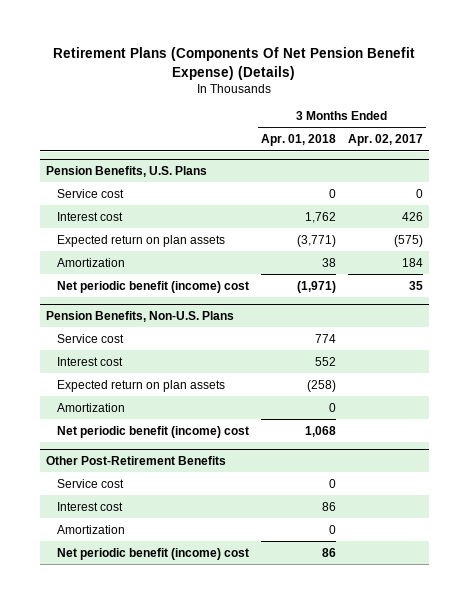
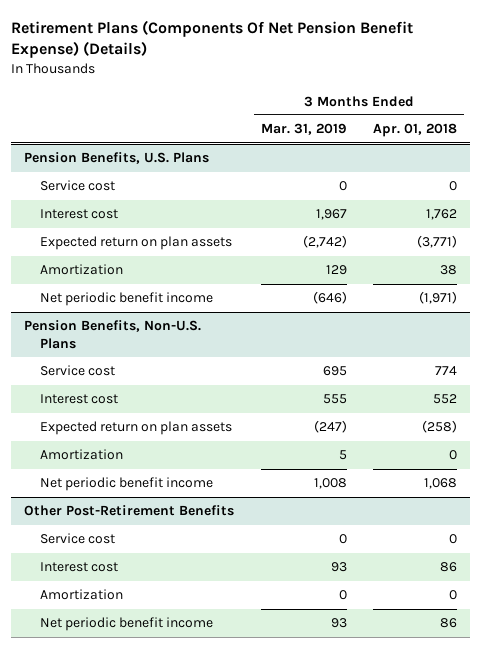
[347,134,423,147] Apr. 02, 2017 -> none
none -> [260,123,347,136] Mar. 31, 2019
[56,280,249,293] Net periodic benefit (income) cost -> [40,292,214,307] Net periodic benefit income
[56,425,249,438] Net periodic benefit (income) cost -> [40,477,214,492] Net periodic benefit income
[56,547,249,560] Net periodic benefit (income) cost -> [40,617,214,632] Net periodic benefit income

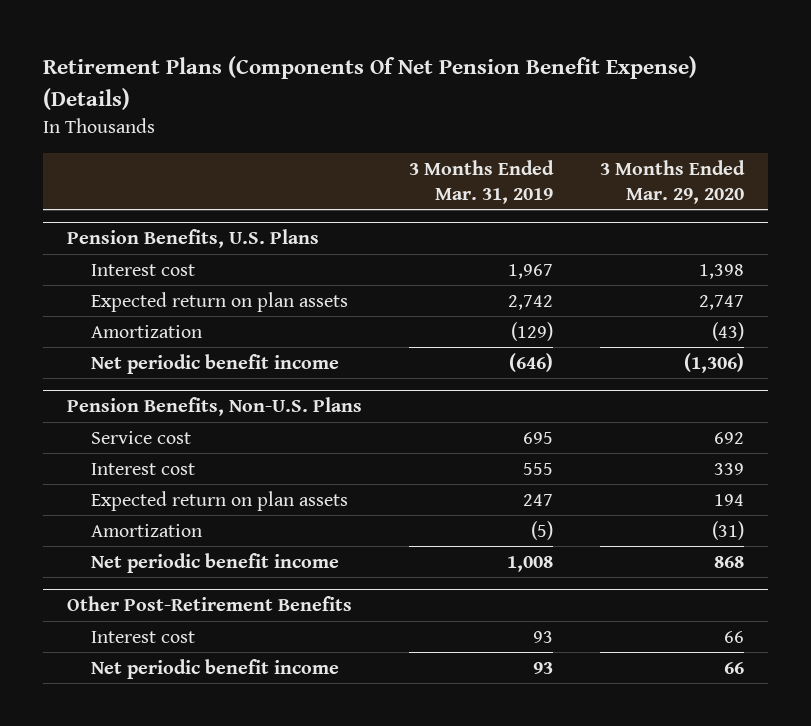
[373,123,458,138] Apr. 01, 2018 -> none
none -> [600,159,746,204] 3 Months Ended Mar. 29, 2020
[40,180,116,192] Service cost -> none
[302,235,347,249] (2,742) -> [508,294,554,310] 2,742
[325,265,347,276] 129 -> [511,321,554,341] (129)
[313,420,347,434] (247) -> [523,493,554,506] 247
[338,450,347,461] 5 -> [531,520,554,540] (5)
[40,533,116,545] Service cost -> none
[40,589,124,601] Amortization -> none

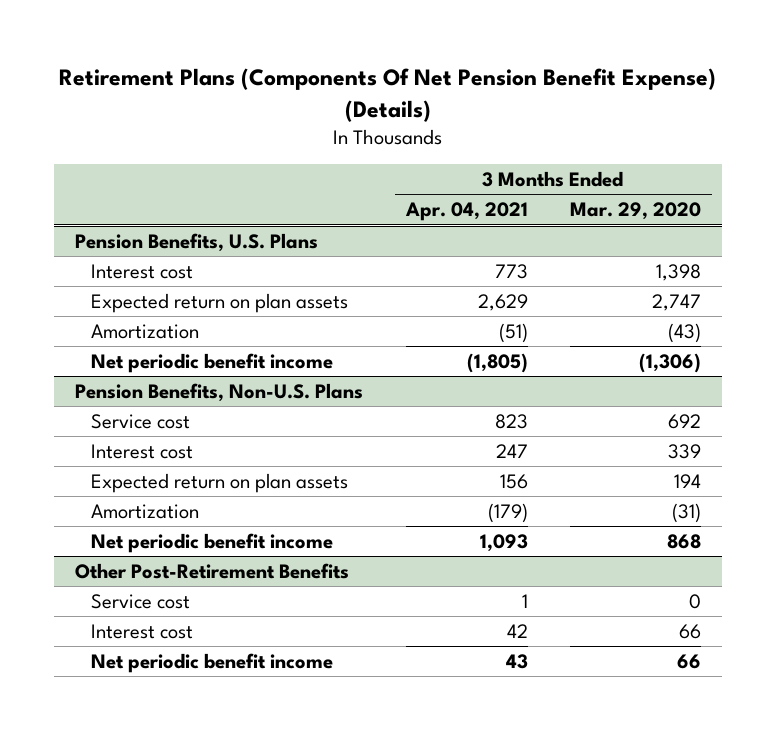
[409,159,555,204] 3 Months Ended Mar. 31, 2019 -> none
none -> [404,202,528,222] Apr. 04, 2021
none -> [90,593,190,609] Service cost

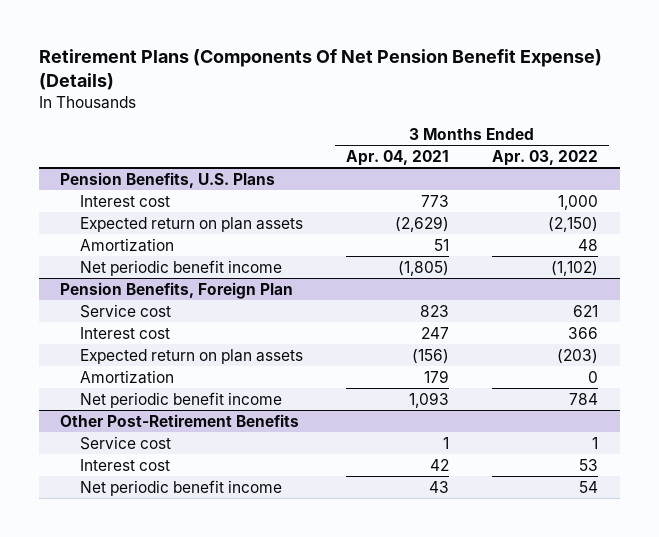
[570,202,702,221] Mar. 29, 2020 -> none
none -> [492,149,599,166] Apr. 03, 2022
[477,293,528,311] 2,629 -> [395,215,450,232] (2,629)
[498,322,528,343] (51) -> [434,238,450,251] 51
[75,382,364,402] Pension Benefits, Non-U.S. Plans -> none
none -> [60,281,294,299] Pension Benefits, Foreign Plan
[499,473,528,489] 156 -> [412,348,450,364] (156)
[487,502,528,523] (179) -> [424,369,450,383] 179

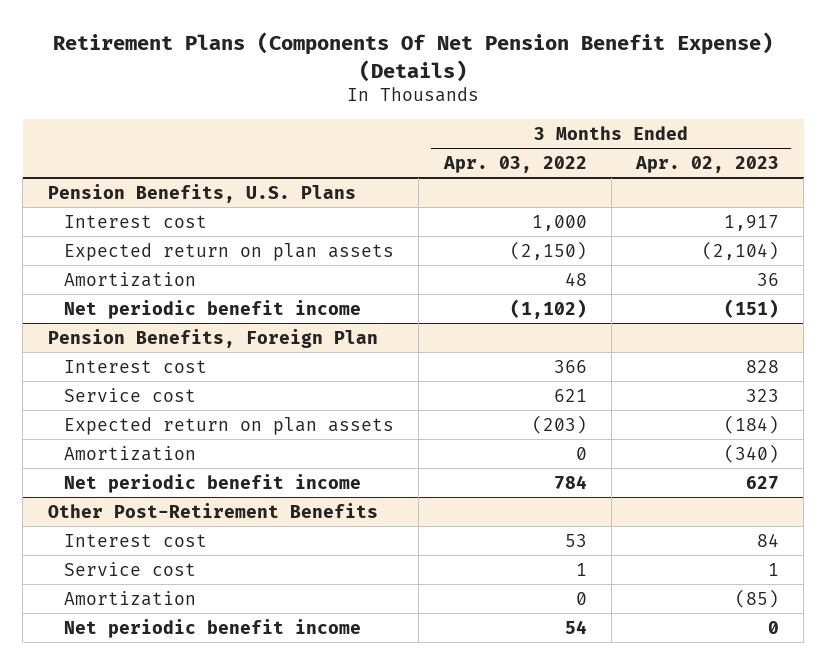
[346,149,450,166] Apr. 04, 2021 -> none
none -> [634,155,779,173] Apr. 02, 2023
[80,303,172,318] Service cost -> [64,387,197,402] Service cost
[80,435,172,450] Service cost -> [64,561,197,576] Service cost
none -> [64,590,197,606] Amortization

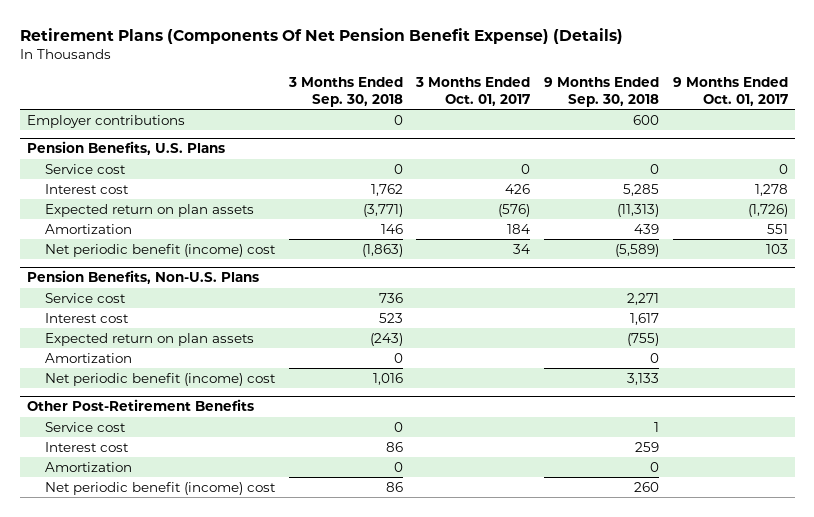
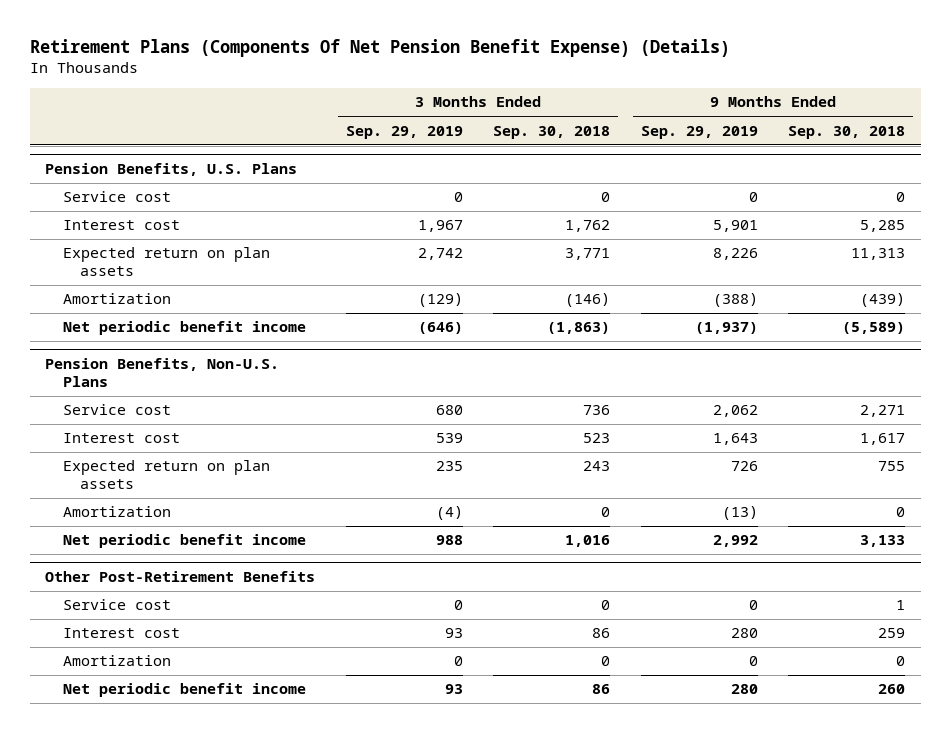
[415,77,531,106] 3 Months Ended Oct. 01, 2017 -> none
[672,77,788,106] 9 Months Ended Oct. 01, 2017 -> none
none -> [345,125,463,139] Sep. 29, 2019
none -> [640,125,758,139] Sep. 29, 2019
[26,114,185,128] Employer contributions -> none
[362,203,403,217] (3,771) -> [565,248,611,261] 3,771
[616,203,659,217] (11,313) -> [851,248,906,261] 11,313
[380,223,403,234] 146 -> [565,293,611,308] (146)
[633,223,659,234] 439 -> [860,293,906,308] (439)
[44,243,276,257] Net periodic benefit (income) cost -> [62,321,306,336] Net periodic benefit income
[369,332,403,346] (243) -> [583,461,611,472] 243
[626,332,659,346] (755) -> [878,461,906,472] 755
[44,372,276,386] Net periodic benefit (income) cost -> [62,534,306,549] Net periodic benefit income
[44,481,276,495] Net periodic benefit (income) cost -> [62,683,306,698] Net periodic benefit income

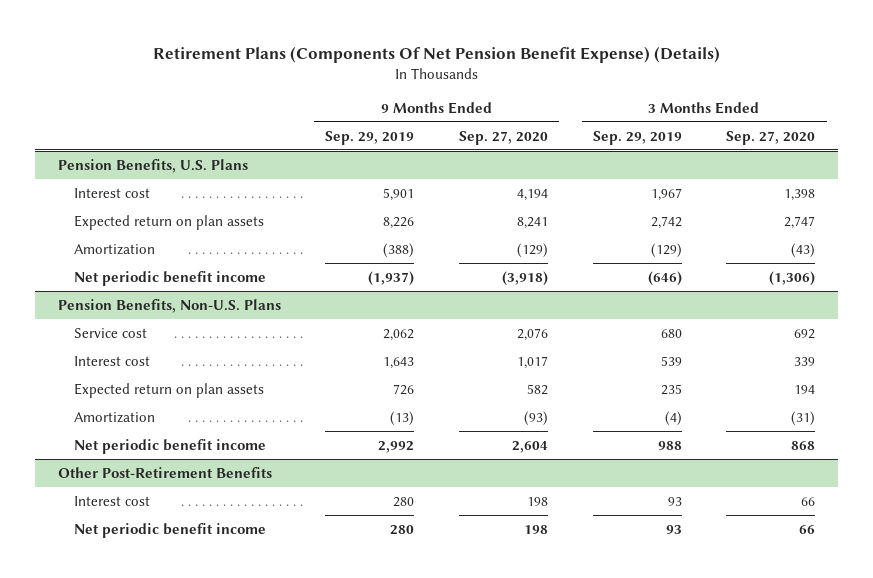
[493,125,611,139] Sep. 30, 2018 -> none
[788,125,906,139] Sep. 30, 2018 -> none
none -> [459,130,549,145] Sep. 27, 2020
none -> [726,130,816,145] Sep. 27, 2020
[62,191,171,203] Service cost -> none
[62,599,171,611] Service cost -> none
[62,655,171,667] Amortization -> none

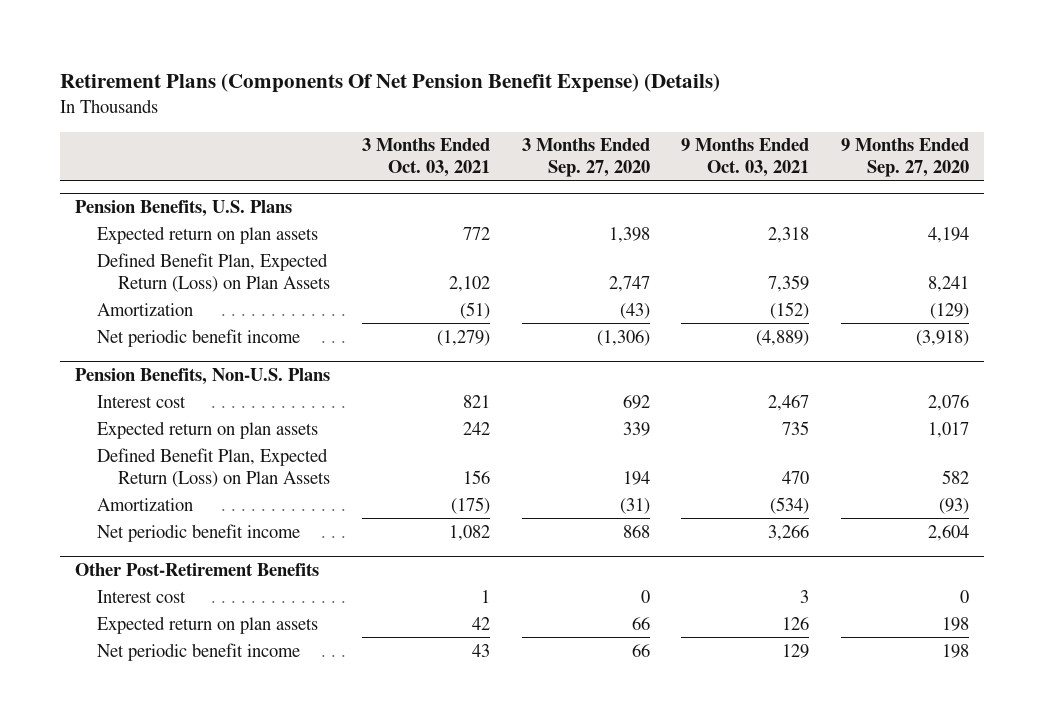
[325,130,415,145] Sep. 29, 2019 -> none
[592,130,682,145] Sep. 29, 2019 -> none
none -> [362,138,491,178] 3 Months Ended Oct. 03, 2021
none -> [681,138,810,178] 9 Months Ended Oct. 03, 2021
[74,187,151,198] Interest cost -> [96,225,318,244] Expected return on plan assets
[74,214,265,230] Expected return on plan assets -> [96,252,330,292] Defined Benefit Plan, Expected Return (Loss) on Plan Assets
[74,327,148,338] Service cost -> [96,394,186,408] Interest cost
[74,355,151,366] Interest cost -> [96,420,318,439] Expected return on plan assets
[74,382,265,398] Expected return on plan assets -> [96,447,330,487] Defined Benefit Plan, Expected Return (Loss) on Plan Assets
[527,496,549,506] 198 -> [959,589,969,603] 0
[801,496,816,506] 66 -> [640,589,650,603] 0
none -> [96,615,318,634] Expected return on plan assets

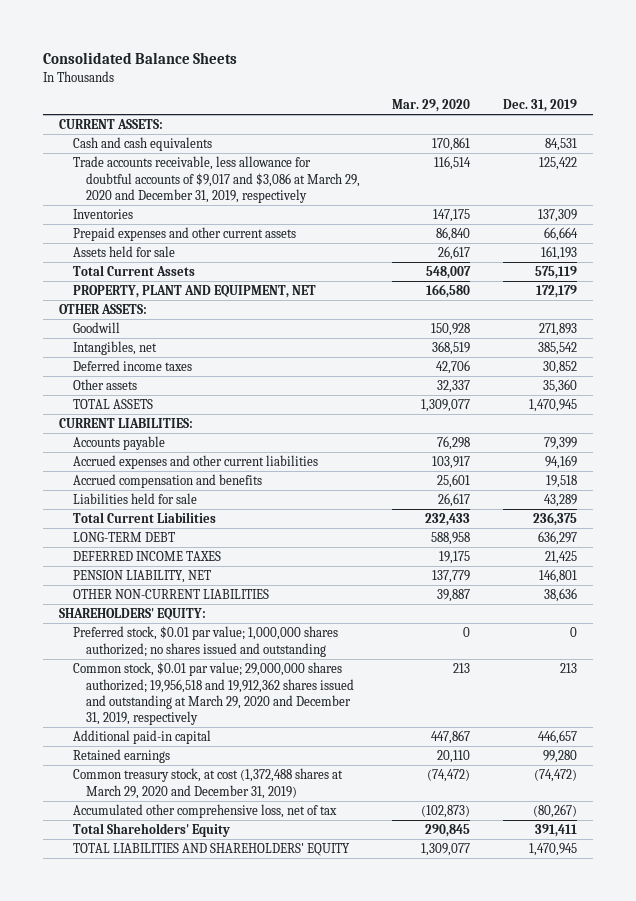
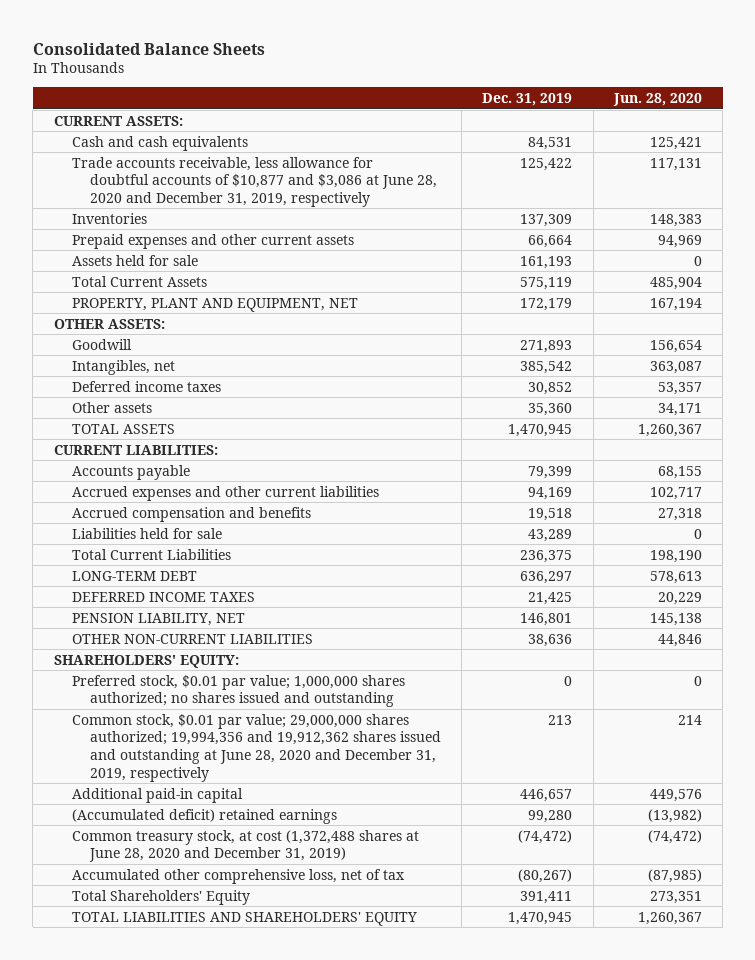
[392,98,471,112] Mar. 29, 2020 -> none
none -> [612,93,702,107] Jun. 28, 2020
[72,156,360,203] Trade accounts receivable, less allowance for doubtful accounts of $9,017 and $3,086 at March 29, 2020 and December 31, 2019, respectively -> [71,156,437,207] Trade accounts receivable, less allowance for doubtful accounts of $10,877 and $3,086 at June 28, 2020 and December 31, 2019, respectively
[72,662,354,726] Common stock, $0.01 par value; 29,000,000 shares authorized; 19,956,518 and 19,912,362 shares issued and outstanding at March 29, 2020 and December 31, 2019, respectively -> [71,713,441,782] Common stock, $0.01 par value; 29,000,000 shares authorized; 19,994,356 and 19,912,362 shares issued and outstanding at June 28, 2020 and December 31, 2019, respectively
[72,749,170,764] Retained earnings -> [71,808,337,824] (Accumulated deficit) retained earnings
[72,768,343,799] Common treasury stock, at cost (1,372,488 shares at March 29, 2020 and December 31, 2019) -> [71,829,419,863] Common treasury stock, at cost (1,372,488 shares at June 28, 2020 and December 31, 2019)

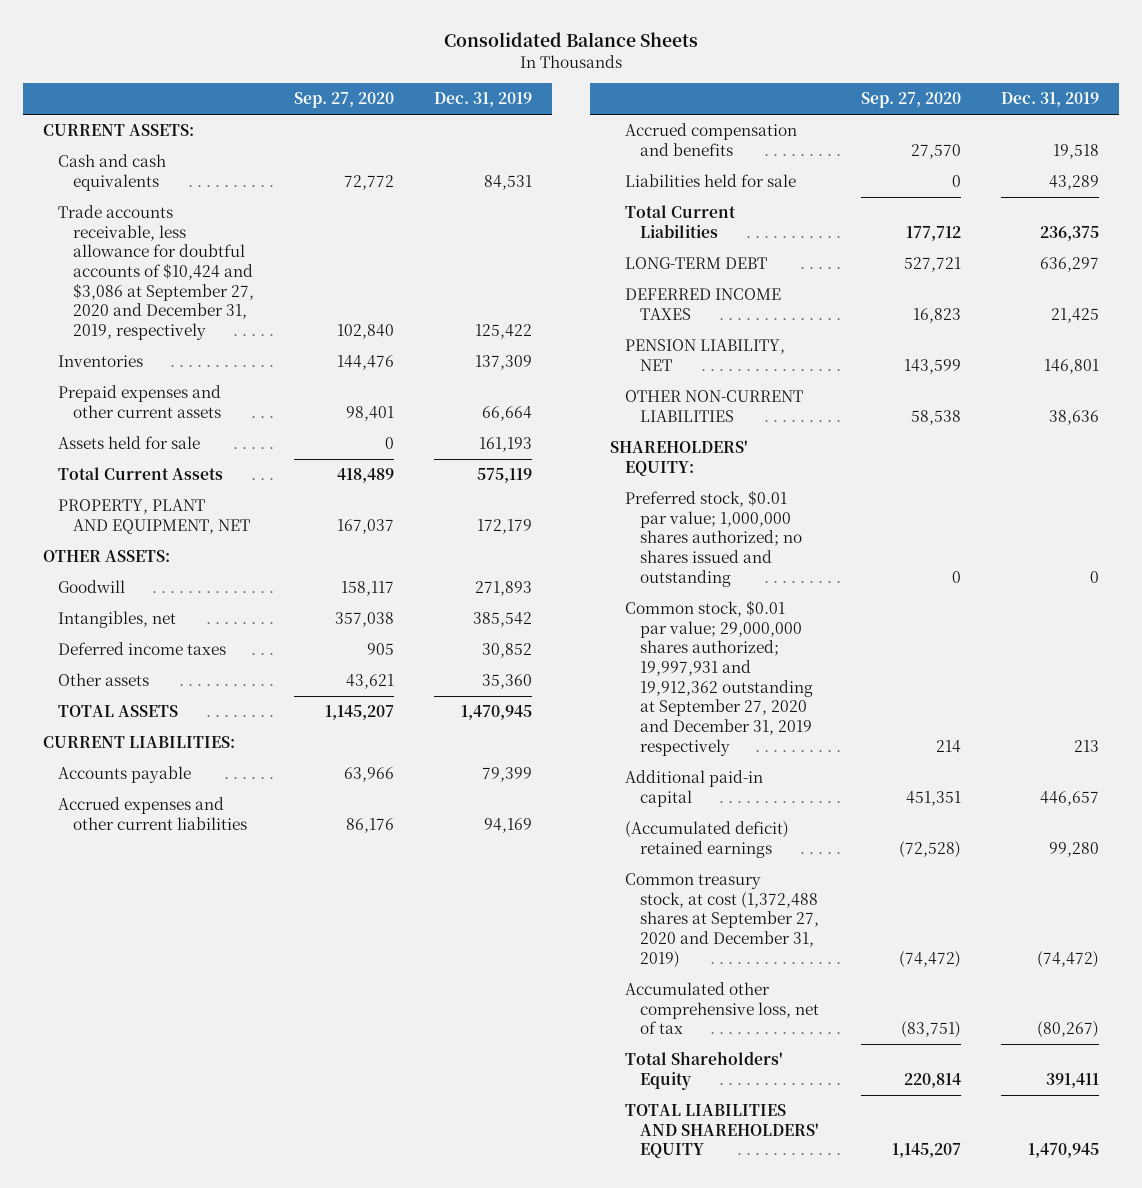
[612,93,702,107] Jun. 28, 2020 -> none
none -> [293,92,394,109] Sep. 27, 2020
[71,156,437,207] Trade accounts receivable, less allowance for doubtful accounts of $10,877 and $3,086 at June 28, 2020 and December 31, 2019, respectively -> [58,205,254,341] Trade accounts receivable, less allowance for doubtful accounts of $10,424 and $3,086 at September 27, 2020 and December 31, 2019, respectively
[71,713,441,782] Common stock, $0.01 par value; 29,000,000 shares authorized; 19,994,356 and 19,912,362 shares issued and outstanding at June 28, 2020 and December 31, 2019, respectively -> [625,600,813,756] Common stock, $0.01 par value; 29,000,000 shares authorized; 19,997,931 and 19,912,362 outstanding at September 27, 2020 and December 31, 2019 respectively
[71,829,419,863] Common treasury stock, at cost (1,372,488 shares at June 28, 2020 and December 31, 2019) -> [625,873,819,968] Common treasury stock, at cost (1,372,488 shares at September 27, 2020 and December 31, 2019)

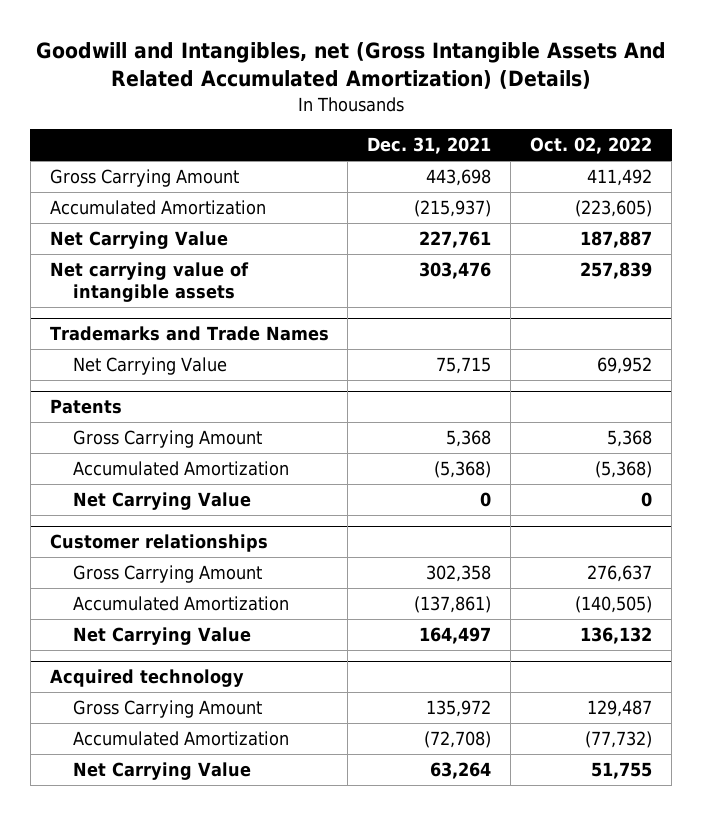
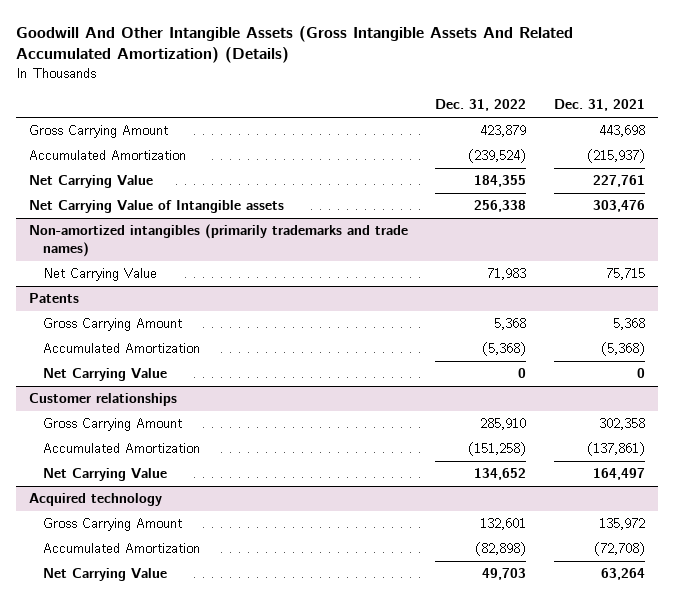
[35,42,666,90] Goodwill and Intangibles, net (Gross Intangible Assets And Related Accumulated Amortization) (Details) -> [15,25,573,64] Goodwill And Other Intangible Assets (Gross Intangible Assets And Related Accumulated Amortization) (Details)
[530,137,653,155] Oct. 02, 2022 -> none
none -> [435,99,527,112] Dec. 31, 2022
[49,262,249,303] Net carrying value of intangible assets -> [29,200,285,214] Net Carrying Value of Intangible assets
[49,326,329,342] Trademarks and Trade Names -> [29,224,409,258] Non-amortized intangibles (primarily trademarks and trade names)

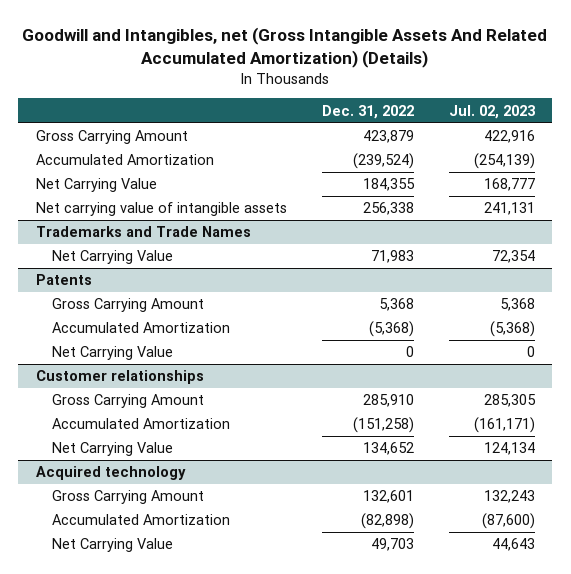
[15,25,573,64] Goodwill And Other Intangible Assets (Gross Intangible Assets And Related Accumulated Amortization) (Details) -> [22,27,548,68] Goodwill and Intangibles, net (Gross Intangible Assets And Related Accumulated Amortization) (Details)
[553,99,645,112] Dec. 31, 2021 -> none
none -> [448,104,535,119] Jul. 02, 2023
[29,200,285,214] Net Carrying Value of Intangible assets -> [35,202,287,217] Net carrying value of intangible assets
[29,224,409,258] Non-amortized intangibles (primarily trademarks and trade names) -> [35,226,251,238] Trademarks and Trade Names

